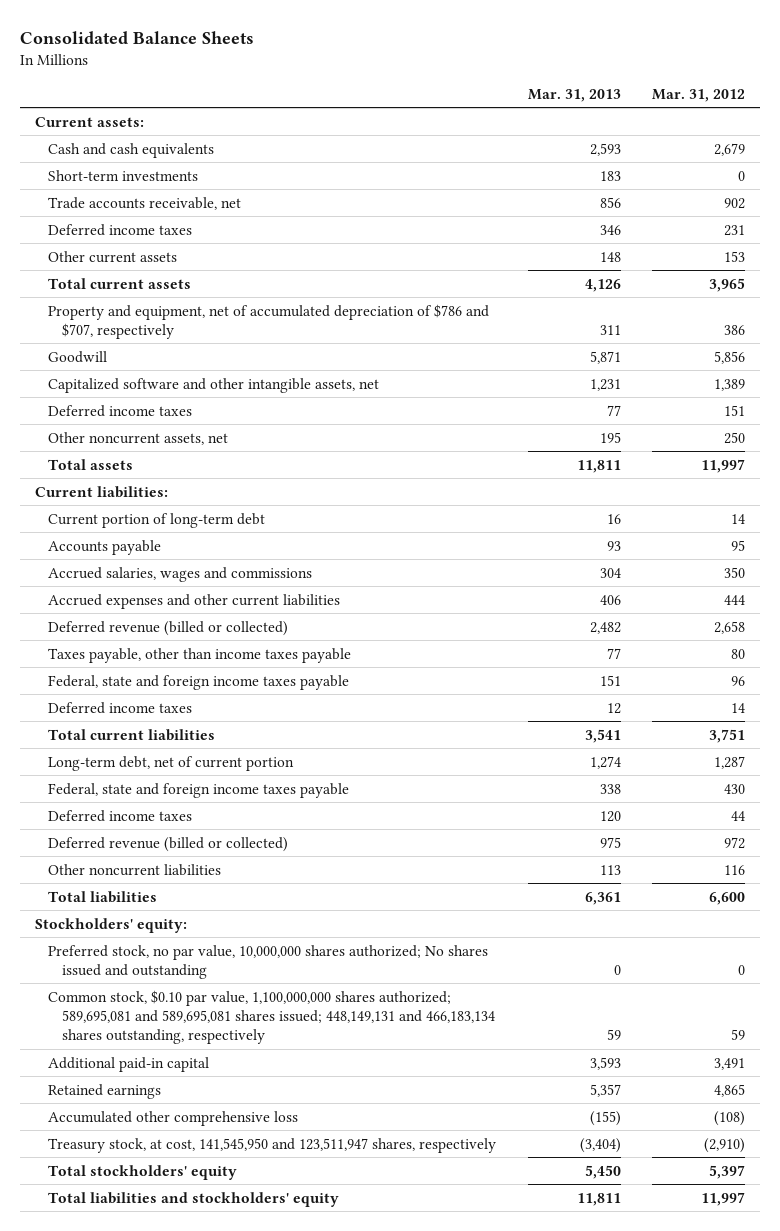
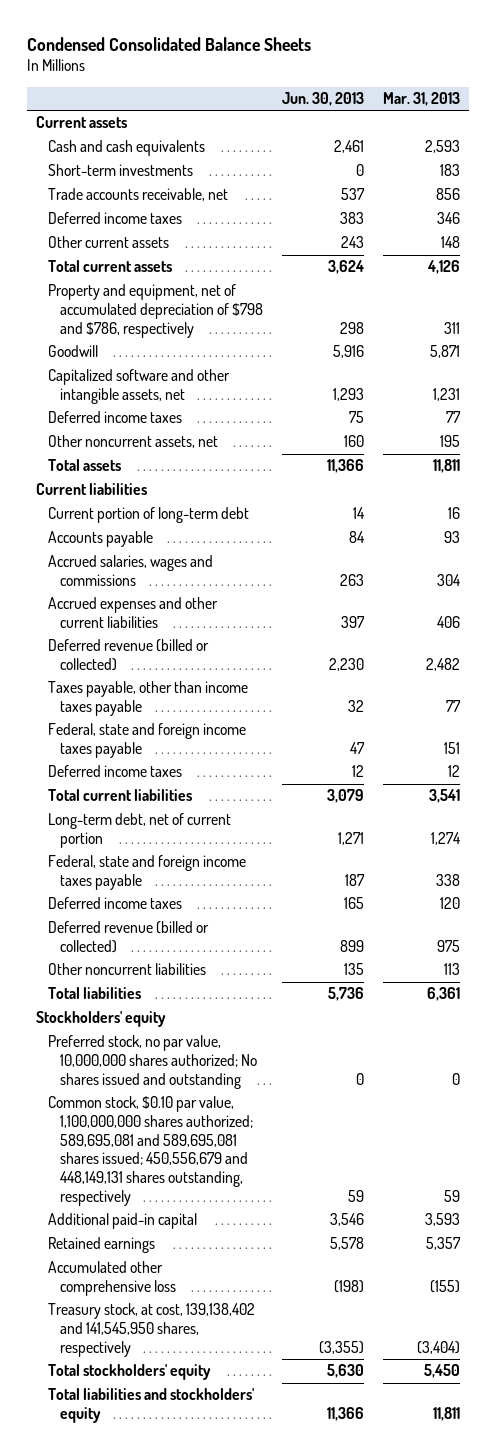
[19,30,254,44] Consolidated Balance Sheets -> [26,36,311,51] Condensed Consolidated Balance Sheets
[651,88,745,102] Mar. 31, 2012 -> none
none -> [281,92,364,107] Jun. 30, 2013
[35,116,145,127] Current assets: -> [36,116,128,129] Current assets
[48,303,490,339] Property and equipment, net of accumulated depreciation of $786 and $707, respectively -> [48,284,264,338] Property and equipment, net of accumulated depreciation of $798 and $786, respectively
[35,485,169,498] Current liabilities: -> [36,483,148,496] Current liabilities
[35,917,188,933] Stockholders' equity: -> [36,1011,167,1028] Stockholders' equity
[48,989,495,1045] Common stock, $0.10 par value, 1,100,000,000 shares authorized; 589,695,081 and 589,695,081 shares issued; 448,149,131 and 466,183,134 shares outstanding, respectively -> [48,1096,254,1206] Common stock, $0.10 par value, 1,100,000,000 shares authorized; 589,695,081 and 589,695,081 shares issued; 450,556,679 and 448,149,131 shares outstanding, respectively
[48,1137,497,1153] Treasury stock, at cost, 141,545,950 and 123,511,947 shares, respectively -> [48,1303,256,1357] Treasury stock, at cost, 139,138,402 and 141,545,950 shares, respectively

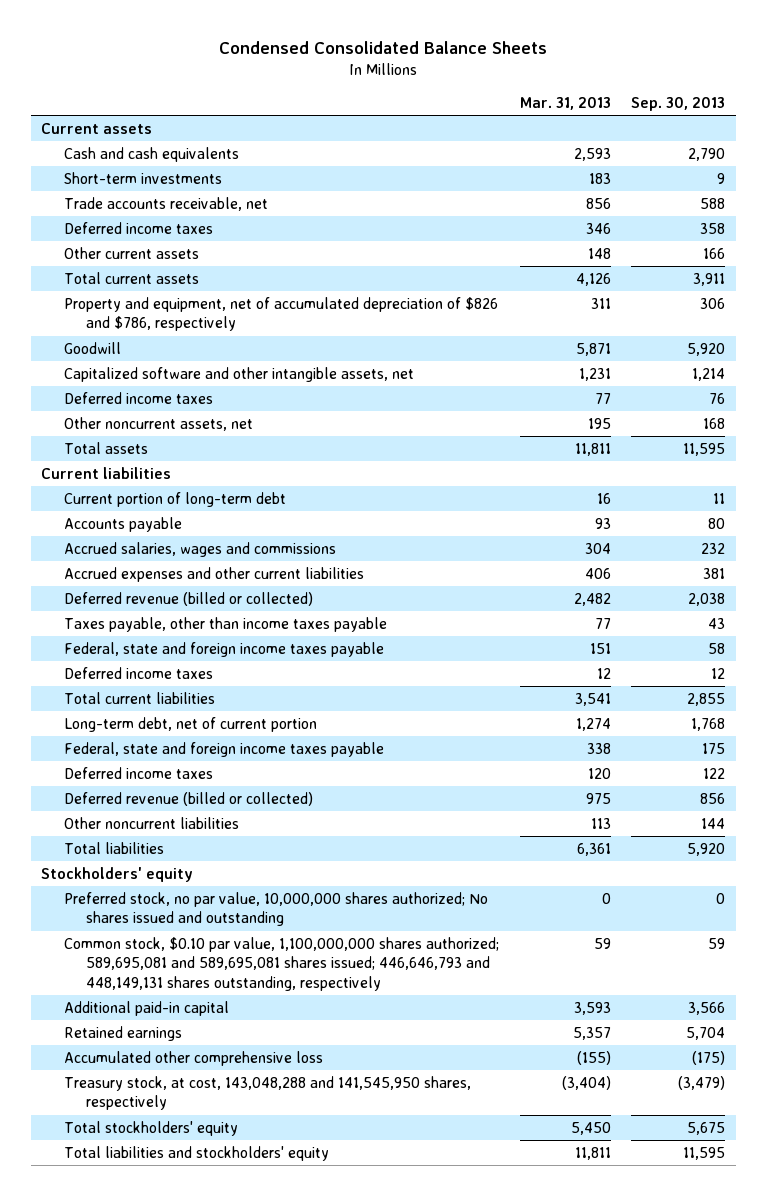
[281,92,364,107] Jun. 30, 2013 -> none
none -> [631,97,726,112] Sep. 30, 2013
[48,284,264,338] Property and equipment, net of accumulated depreciation of $798 and $786, respectively -> [63,296,498,332] Property and equipment, net of accumulated depreciation of $826 and $786, respectively
[48,1096,254,1206] Common stock, $0.10 par value, 1,100,000,000 shares authorized; 589,695,081 and 589,695,081 shares issued; 450,556,679 and 448,149,131 shares outstanding, respectively -> [63,936,499,991] Common stock, $0.10 par value, 1,100,000,000 shares authorized; 589,695,081 and 589,695,081 shares issued; 446,646,793 and 448,149,131 shares outstanding, respectively
[48,1303,256,1357] Treasury stock, at cost, 139,138,402 and 141,545,950 shares, respectively -> [63,1075,471,1111] Treasury stock, at cost, 143,048,288 and 141,545,950 shares, respectively

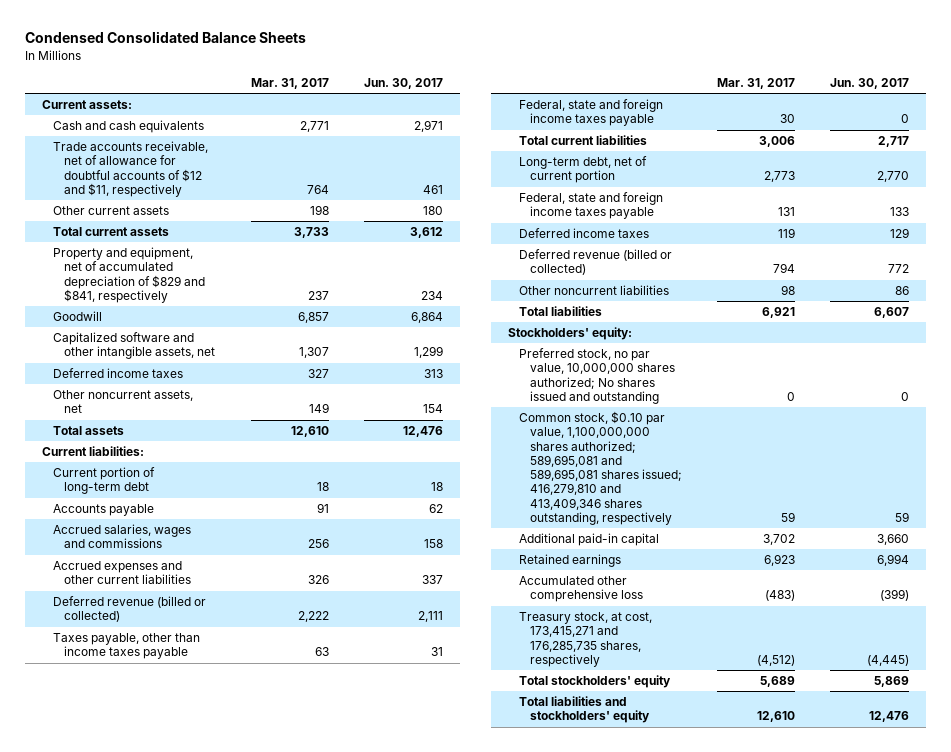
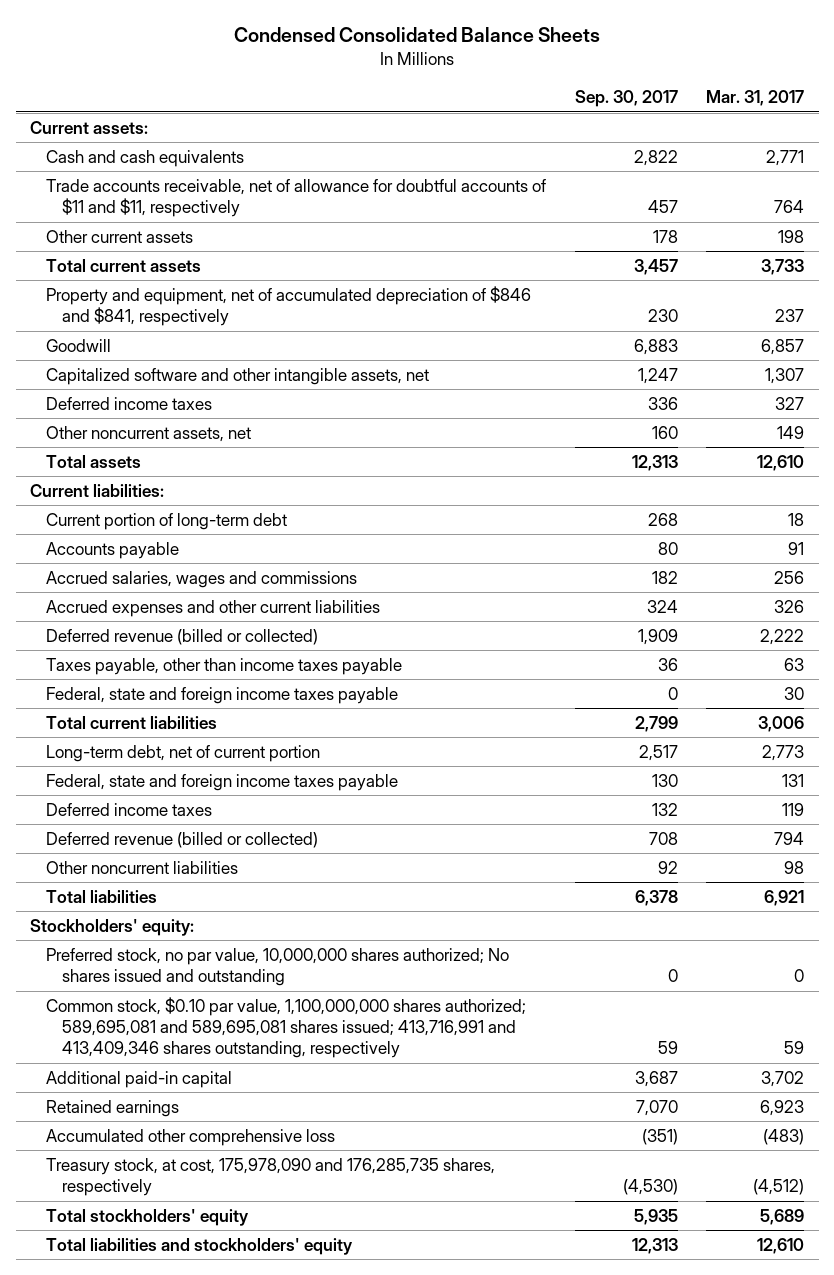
[363,77,443,89] Jun. 30, 2017 -> none
none -> [574,90,678,108] Sep. 30, 2017
[52,141,208,197] Trade accounts receivable, net of allowance for doubtful accounts of $12 and $11, respectively -> [45,178,546,218] Trade accounts receivable, net of allowance for doubtful accounts of $11 and $11, respectively
[52,247,205,303] Property and equipment, net of accumulated depreciation of $829 and $841, respectively -> [45,285,531,327] Property and equipment, net of accumulated depreciation of $846 and $841, respectively
[519,411,683,525] Common stock, $0.10 par value, 1,100,000,000 shares authorized; 589,695,081 and 589,695,081 shares issued; 416,279,810 and 413,409,346 shares outstanding, respectively -> [45,996,526,1059] Common stock, $0.10 par value, 1,100,000,000 shares authorized; 589,695,081 and 589,695,081 shares issued; 413,716,991 and 413,409,346 shares outstanding, respectively
[519,612,653,667] Treasury stock, at cost, 173,415,271 and 176,285,735 shares, respectively -> [45,1157,495,1197] Treasury stock, at cost, 175,978,090 and 176,285,735 shares, respectively

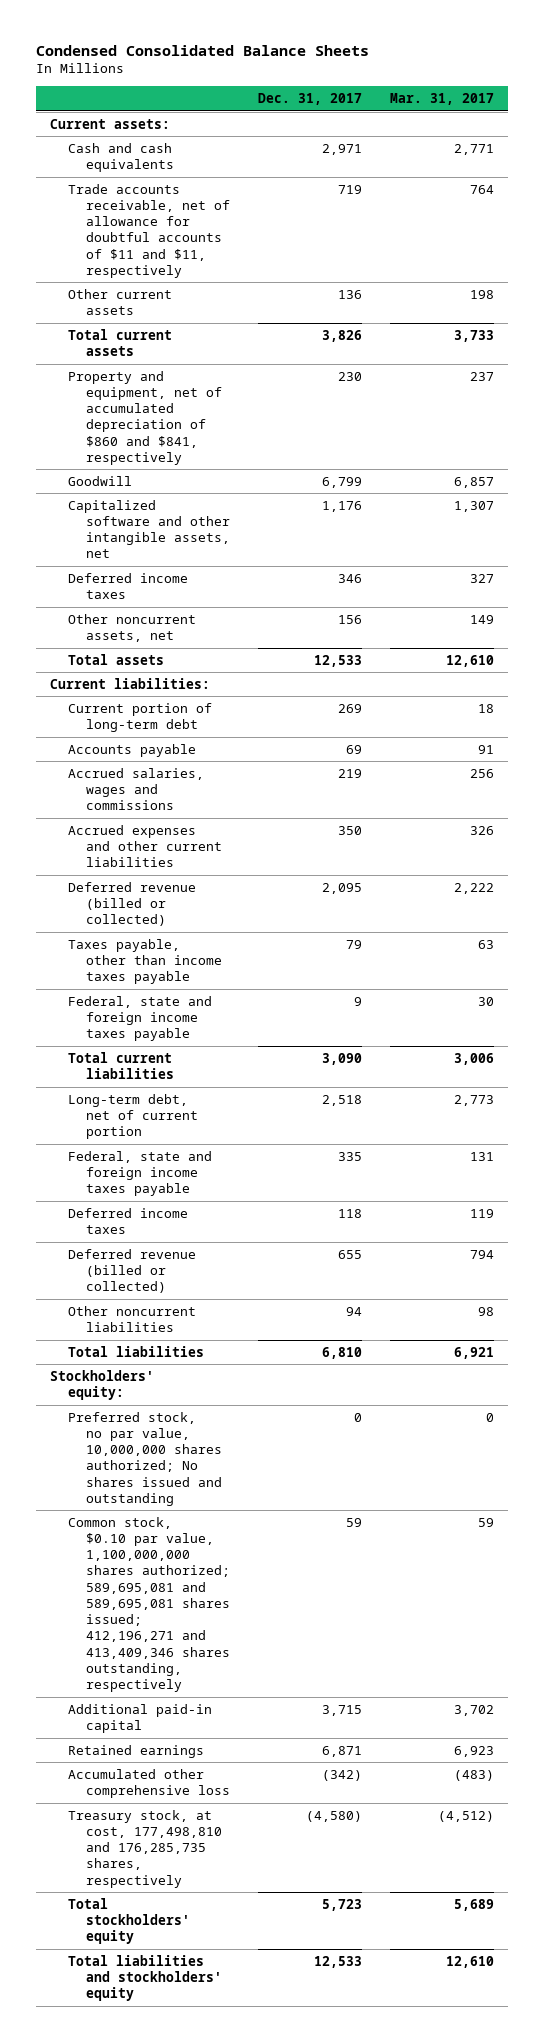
[574,90,678,108] Sep. 30, 2017 -> none
none -> [258,93,363,106] Dec. 31, 2017
[45,285,531,327] Property and equipment, net of accumulated depreciation of $846 and $841, respectively -> [68,370,223,465] Property and equipment, net of accumulated depreciation of $860 and $841, respectively
[45,996,526,1059] Common stock, $0.10 par value, 1,100,000,000 shares authorized; 589,695,081 and 589,695,081 shares issued; 413,716,991 and 413,409,346 shares outstanding, respectively -> [68,1516,231,1692] Common stock, $0.10 par value, 1,100,000,000 shares authorized; 589,695,081 and 589,695,081 shares issued; 412,196,271 and 413,409,346 shares outstanding, respectively
[45,1157,495,1197] Treasury stock, at cost, 175,978,090 and 176,285,735 shares, respectively -> [68,1809,223,1888] Treasury stock, at cost, 177,498,810 and 176,285,735 shares, respectively

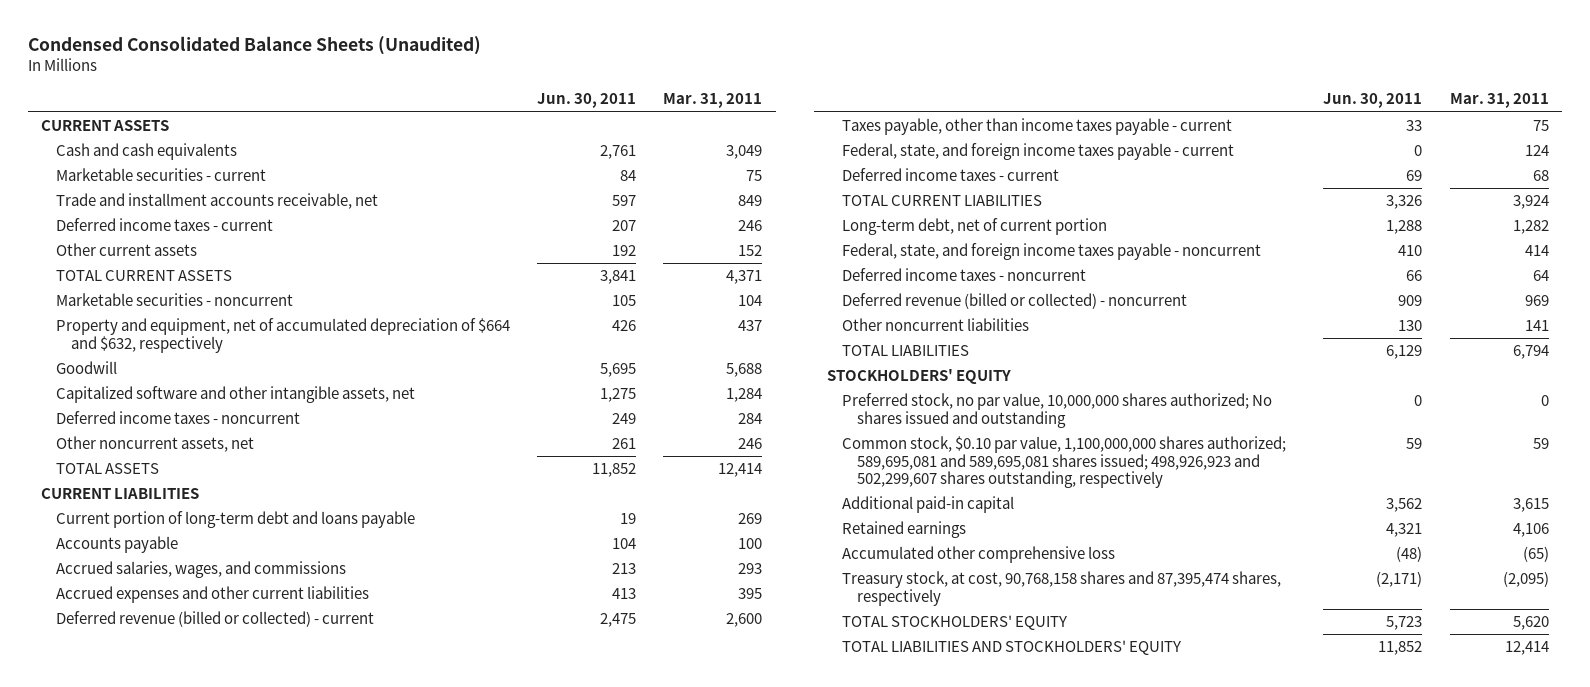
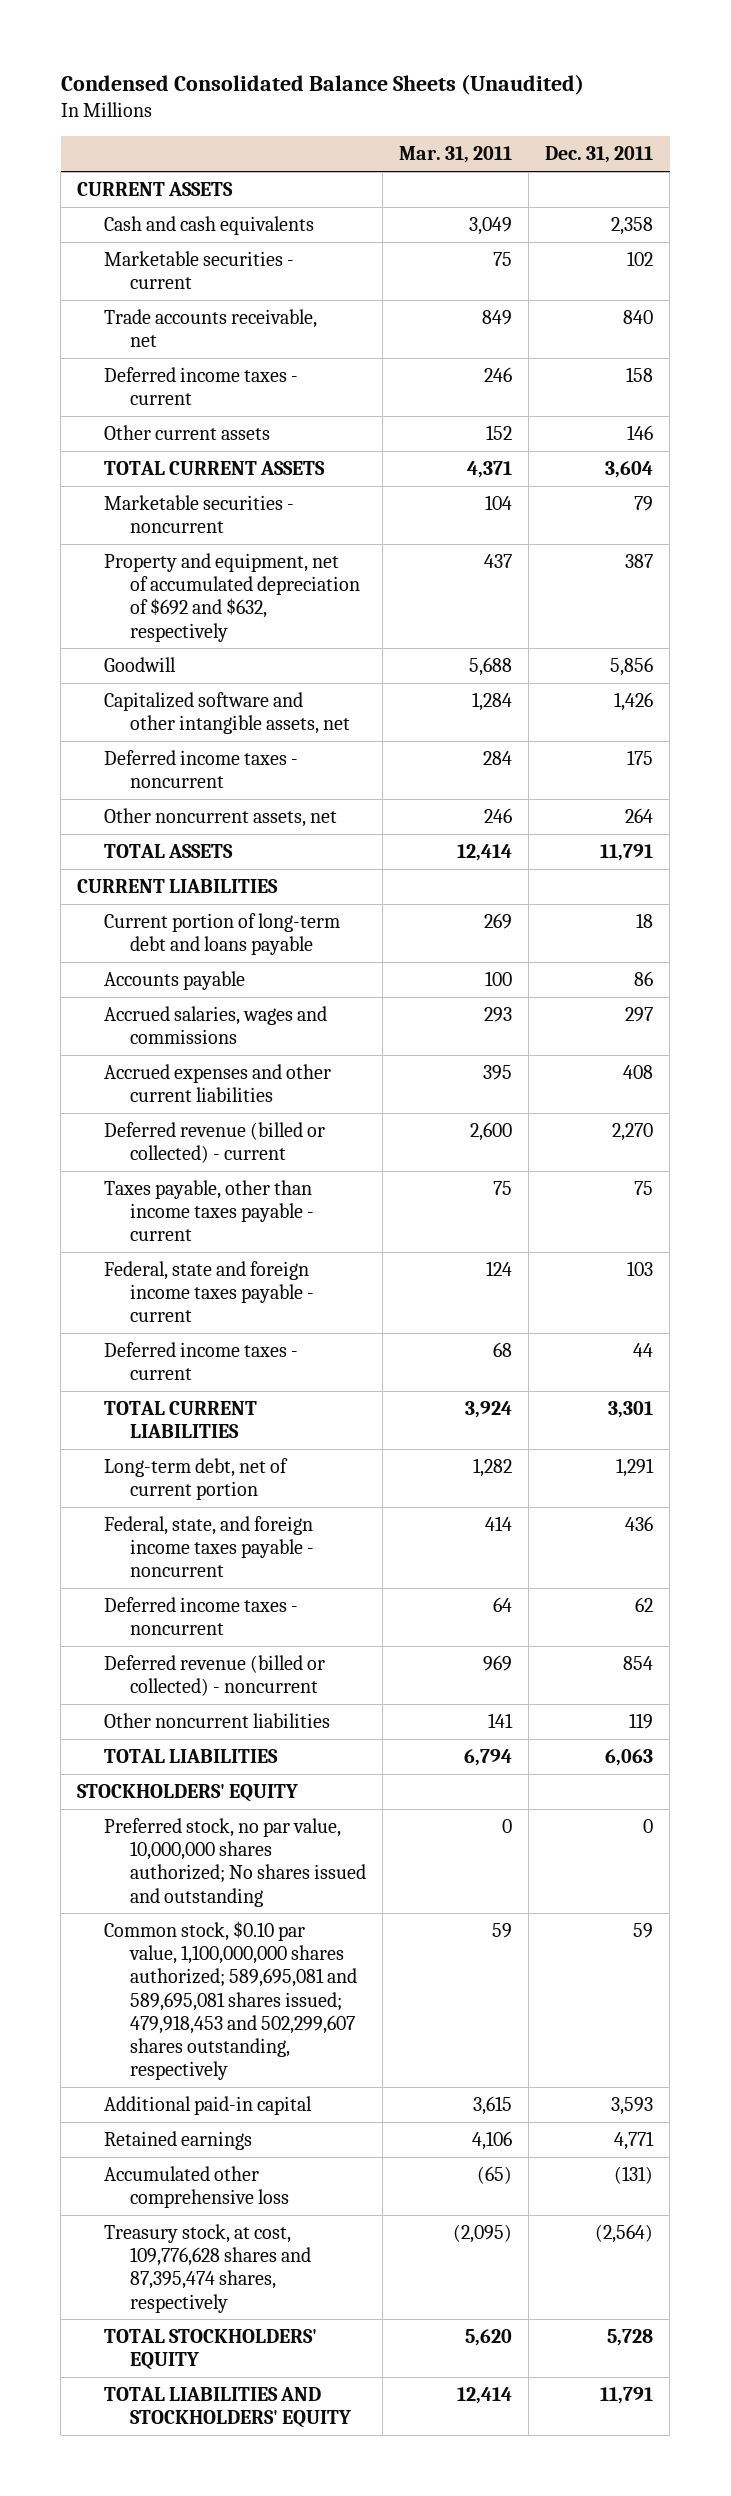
[537,93,637,109] Jun. 30, 2011 -> none
none -> [545,146,654,164] Dec. 31, 2011
[56,193,379,210] Trade and installment accounts receivable, net -> [103,309,317,348] Trade accounts receivable, net
[56,318,511,353] Property and equipment, net of accumulated depreciation of $664 and $632, respectively -> [103,553,361,642] Property and equipment, net of accumulated depreciation of $692 and $632, respectively
[56,561,347,579] Accrued salaries, wages, and commissions -> [103,1006,327,1045] Accrued salaries, wages and commissions
[842,143,1235,161] Federal, state, and foreign income taxes payable - current -> [103,1261,315,1323] Federal, state and foreign income taxes payable - current
[842,436,1287,488] Common stock, $0.10 par value, 1,100,000,000 shares authorized; 589,695,081 and 589,695,081 shares issued; 498,926,923 and 502,299,607 shares outstanding, respectively -> [103,1921,358,2081] Common stock, $0.10 par value, 1,100,000,000 shares authorized; 589,695,081 and 589,695,081 shares issued; 479,918,453 and 502,299,607 shares outstanding, respectively
[842,571,1282,606] Treasury stock, at cost, 90,768,158 shares and 87,395,474 shares, respectively -> [103,2224,312,2313] Treasury stock, at cost, 109,776,628 shares and 87,395,474 shares, respectively

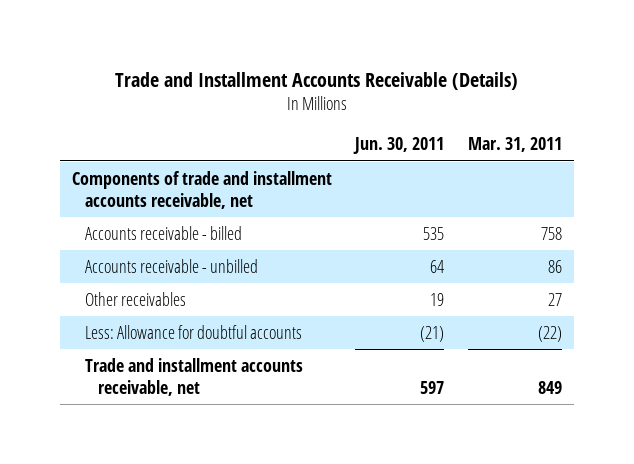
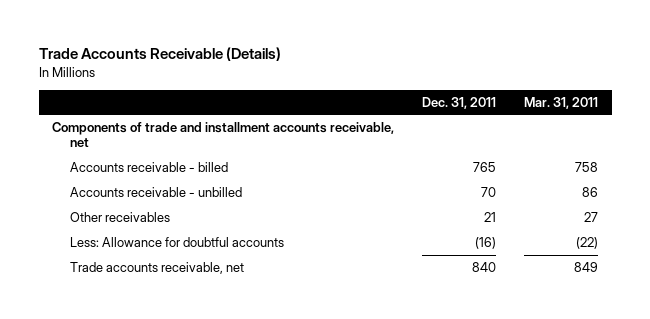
[114,72,518,91] Trade and Installment Accounts Receivable (Details) -> [38,46,281,61] Trade Accounts Receivable (Details)
[353,137,445,155] Jun. 30, 2011 -> none
none -> [422,96,497,109] Dec. 31, 2011
[85,357,304,397] Trade and installment accounts receivable, net -> [70,262,245,275] Trade accounts receivable, net

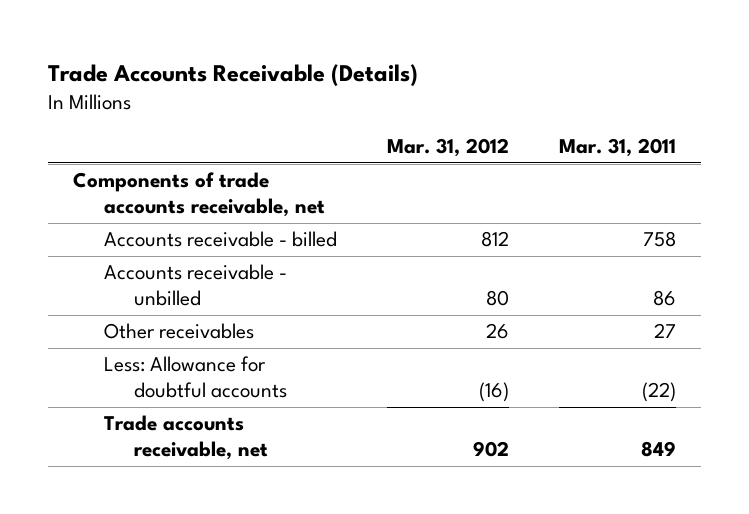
[422,96,497,109] Dec. 31, 2011 -> none
none -> [386,138,509,158] Mar. 31, 2012
[52,122,395,148] Components of trade and installment accounts receivable, net -> [73,172,325,218] Components of trade accounts receivable, net

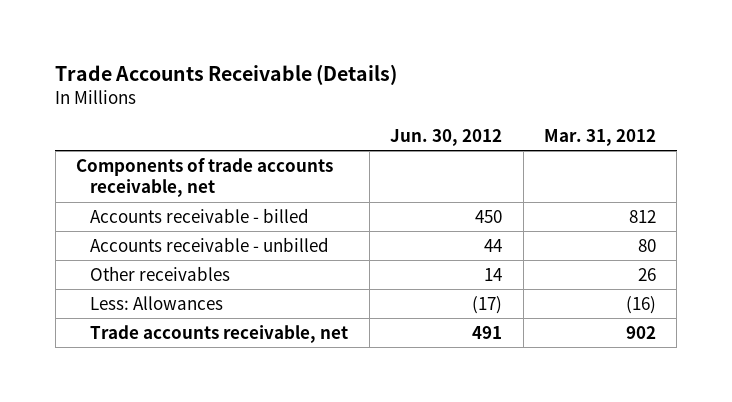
[559,138,677,158] Mar. 31, 2011 -> none
none -> [390,128,503,146] Jun. 30, 2012
[103,356,288,399] Less: Allowance for doubtful accounts -> [90,295,224,310] Less: Allowances

